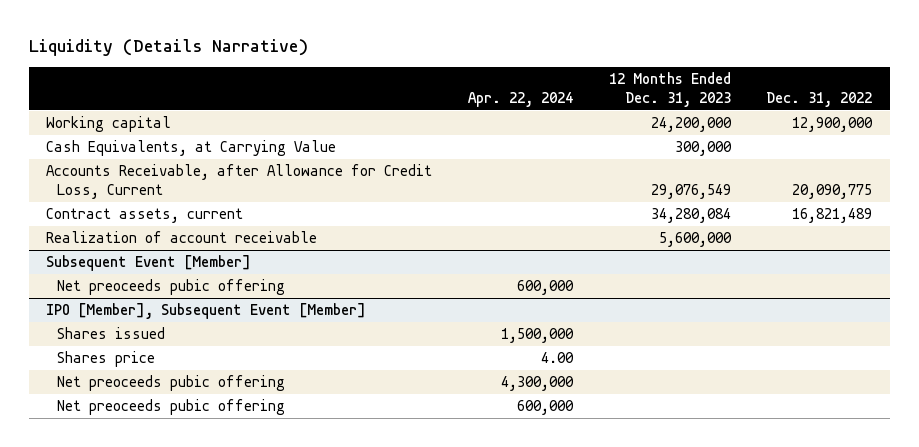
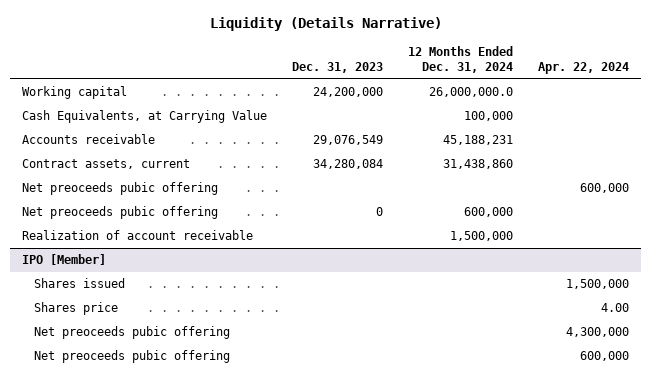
[608,72,731,107] 12 Months Ended Dec. 31, 2023 -> none
[766,91,873,107] Dec. 31, 2022 -> none
none -> [292,62,384,74] Dec. 31, 2023
none -> [408,46,514,74] 12 Months Ended Dec. 31, 2024
[46,164,433,199] Accounts Receivable, after Allowance for Credit Loss, Current -> [22,134,156,145] Accounts receivable
none -> [22,182,219,196] Net preoceeds pubic offering
none -> [22,206,219,220] Net preoceeds pubic offering
[46,255,252,272] Subsequent Event [Member] -> none
[57,279,286,296] Net preoceeds pubic offering -> none
[46,303,367,320] IPO [Member], Subsequent Event [Member] -> [22,254,107,266] IPO [Member]

